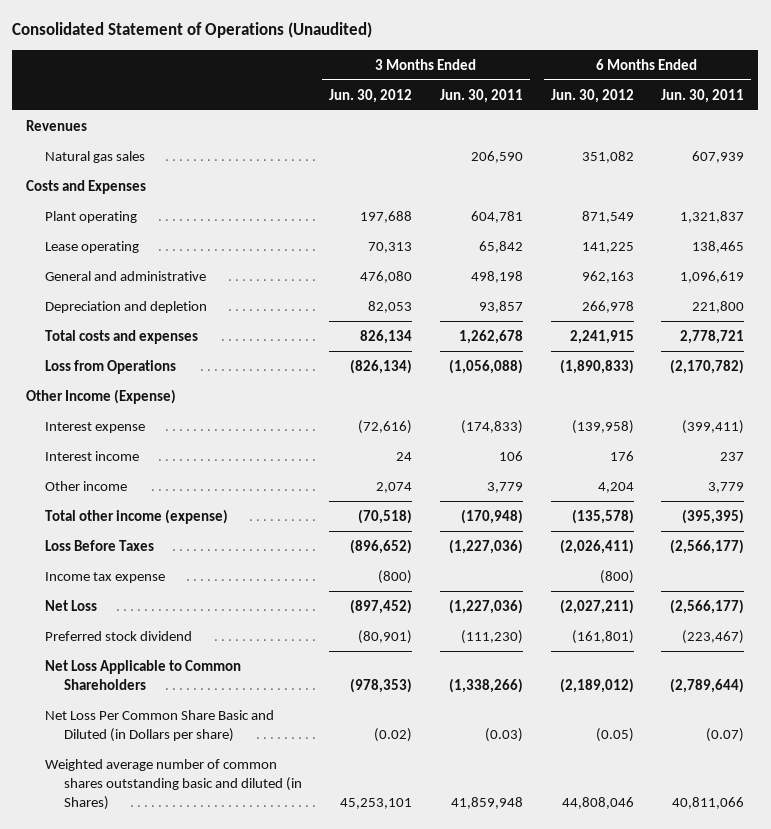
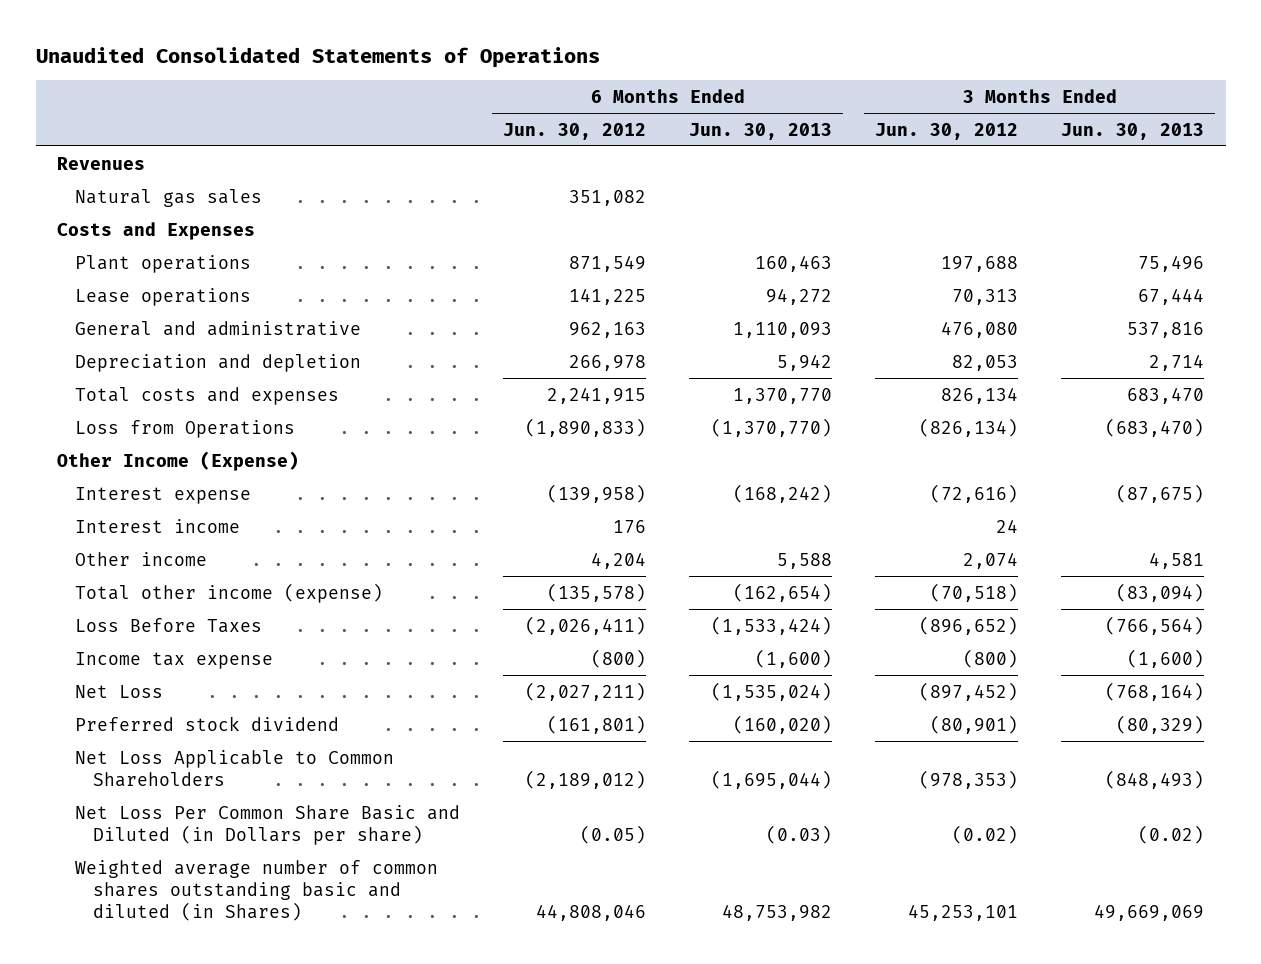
[12,22,373,39] Consolidated Statement of Operations (Unaudited) -> [35,46,600,68] Unaudited Consolidated Statements of Operations
[440,88,524,103] Jun. 30, 2011 -> none
[661,88,745,103] Jun. 30, 2011 -> none
none -> [689,122,833,140] Jun. 30, 2013
none -> [1061,122,1205,140] Jun. 30, 2013
[45,210,138,223] Plant operating -> [75,254,252,273] Plant operations
[45,240,140,253] Lease operating -> [75,287,252,306] Lease operations

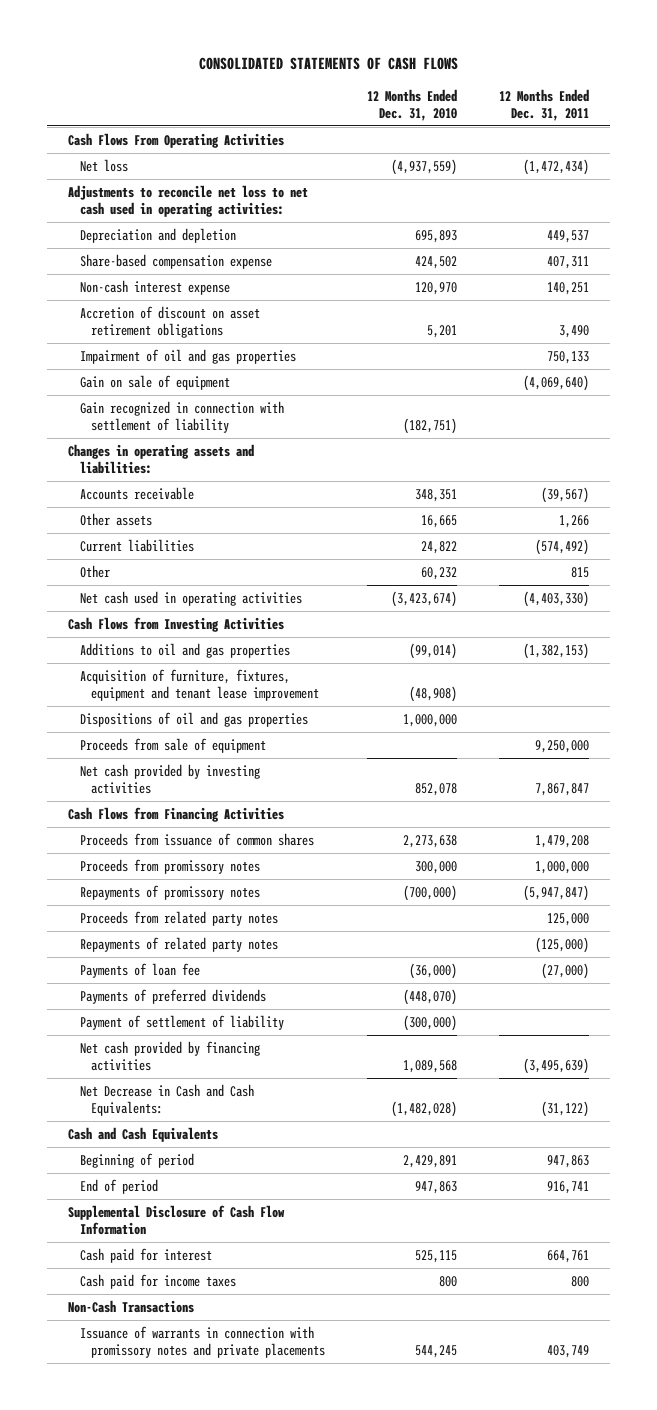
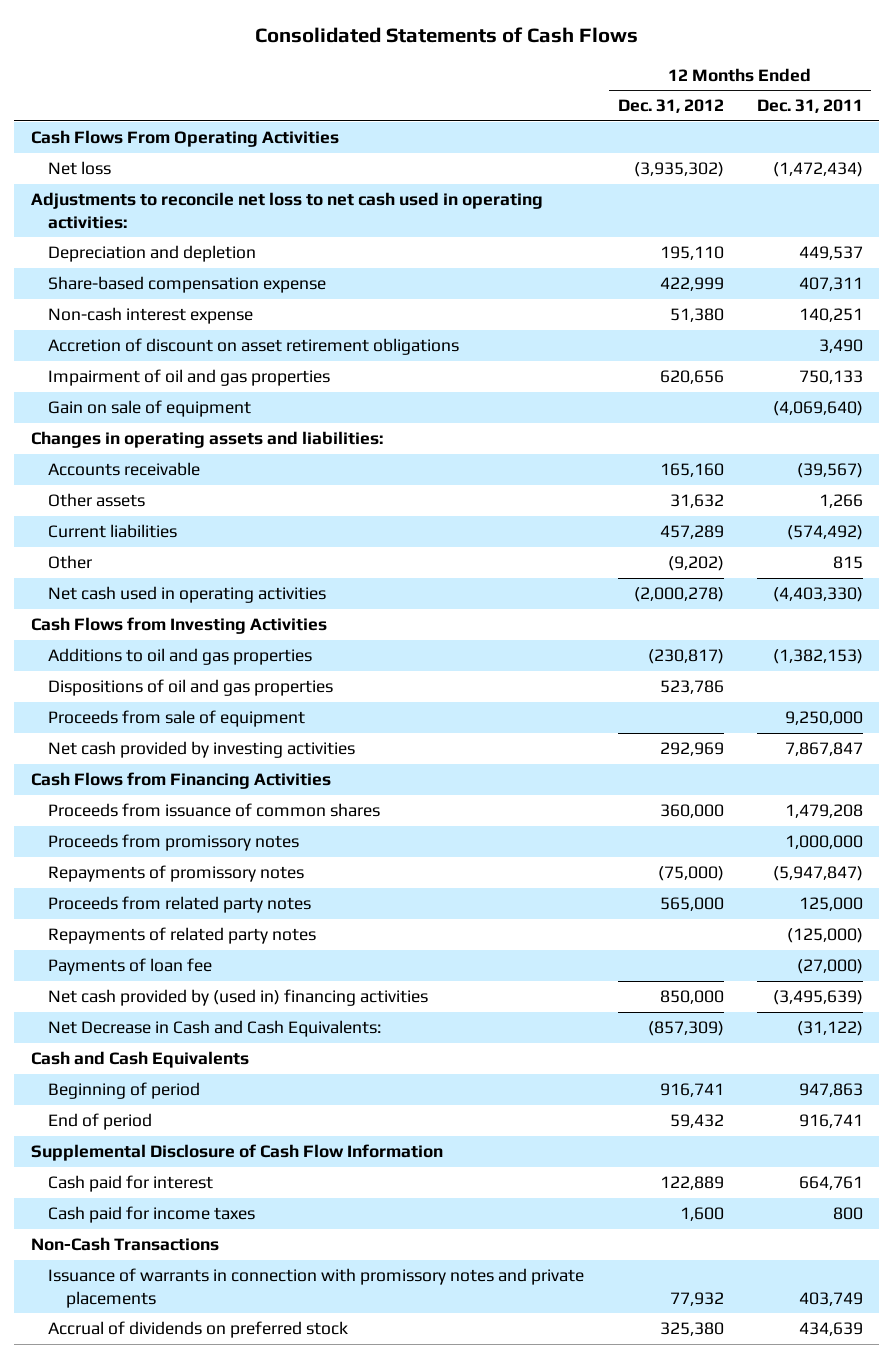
[198,56,458,70] CONSOLIDATED STATEMENTS OF CASH FLOWS -> [254,26,638,43] Consolidated Statements of Cash Flows
[367,88,458,121] 12 Months Ended Dec. 31, 2010 -> none
none -> [617,99,724,114] Dec. 31, 2012
[79,400,284,433] Gain recognized in connection with settlement of liability -> none
[79,668,320,701] Acquisition of furniture, fixtures, equipment and tenant lease improvement -> none
[79,988,266,1004] Payments of preferred dividends -> none
[79,1014,284,1030] Payment of settlement of liability -> none
[79,1040,260,1071] Net cash provided by financing activities -> [48,989,429,1007] Net cash provided by (used in) financing activities
none -> [48,1321,349,1339] Accrual of dividends on preferred stock

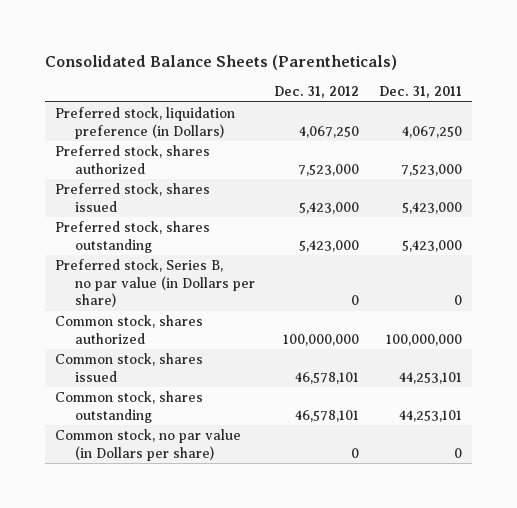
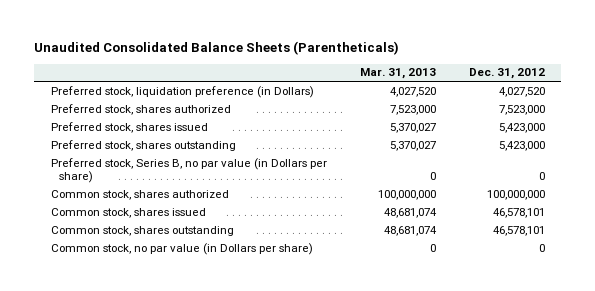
[44,54,397,70] Consolidated Balance Sheets (Parentheticals) -> [34,41,400,56] Unaudited Consolidated Balance Sheets (Parentheticals)
[379,85,463,98] Dec. 31, 2011 -> none
none -> [359,68,436,80] Mar. 31, 2013
[299,125,360,138] 4,067,250 -> [498,86,545,97] 4,027,520

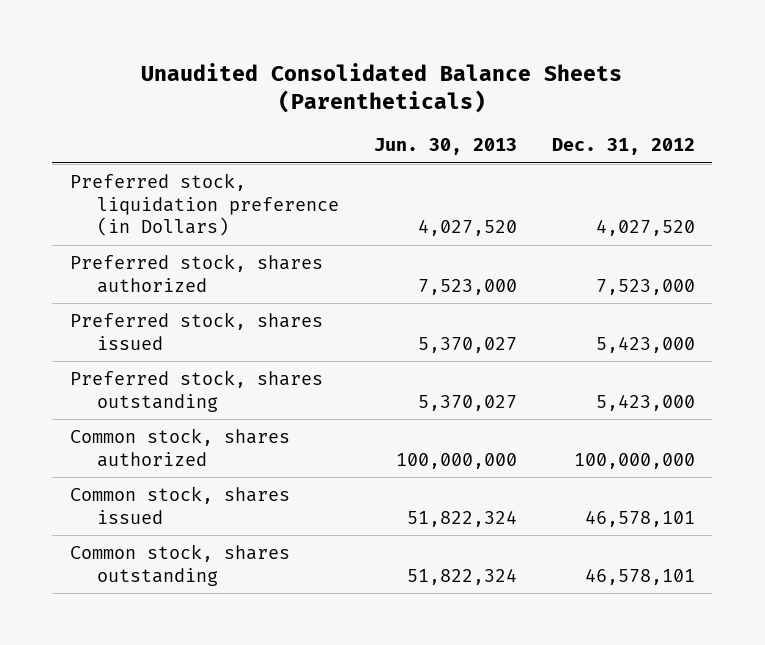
[359,68,436,80] Mar. 31, 2013 -> none
none -> [373,138,517,156] Jun. 30, 2013
[50,157,327,184] Preferred stock, Series B, no par value (in Dollars per share) -> none
[50,242,313,255] Common stock, no par value (in Dollars per share) -> none

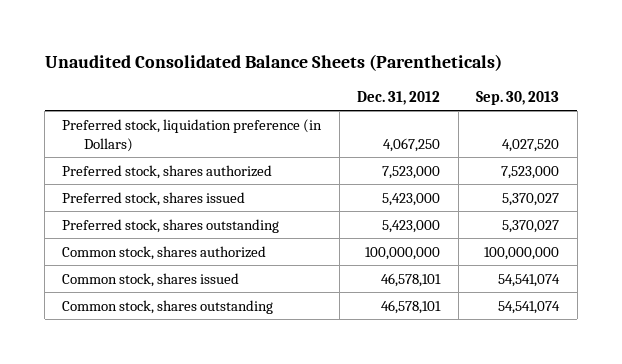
[373,138,517,156] Jun. 30, 2013 -> none
none -> [476,90,560,105] Sep. 30, 2013
[595,220,695,237] 4,027,520 -> [383,137,441,152] 4,067,250

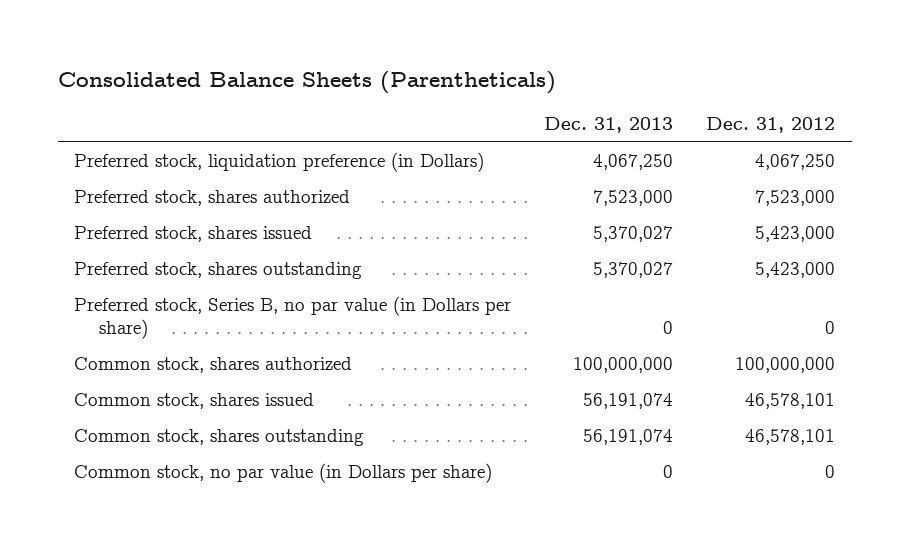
[44,54,502,72] Unaudited Consolidated Balance Sheets (Parentheticals) -> [58,70,557,94] Consolidated Balance Sheets (Parentheticals)
[476,90,560,105] Sep. 30, 2013 -> none
none -> [544,116,674,133] Dec. 31, 2013
none -> [74,296,512,340] Preferred stock, Series B, no par value (in Dollars per share)
none -> [74,463,493,484] Common stock, no par value (in Dollars per share)

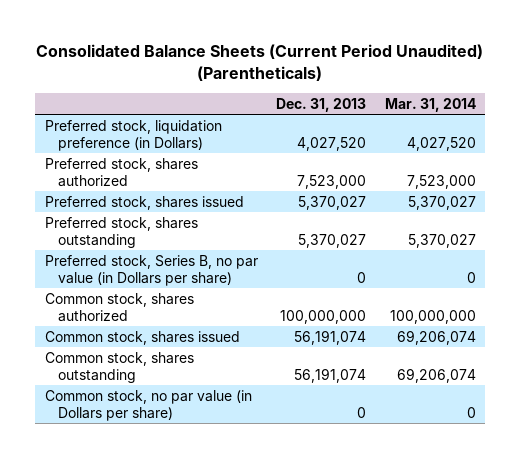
[58,70,557,94] Consolidated Balance Sheets (Parentheticals) -> [36,44,484,81] Consolidated Balance Sheets (Current Period Unaudited) (Parentheticals)
[706,116,836,133] Dec. 31, 2012 -> none
none -> [385,97,477,112] Mar. 31, 2014
[593,154,674,171] 4,067,250 -> [297,136,367,151] 4,027,520

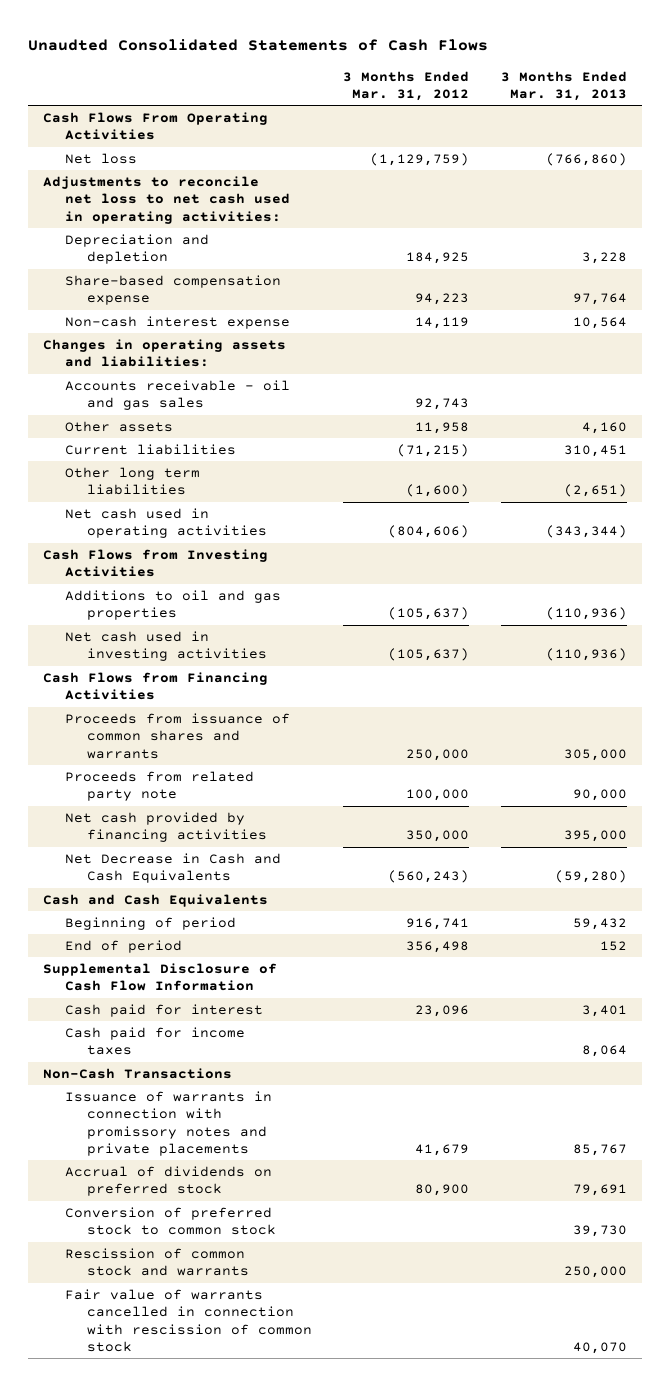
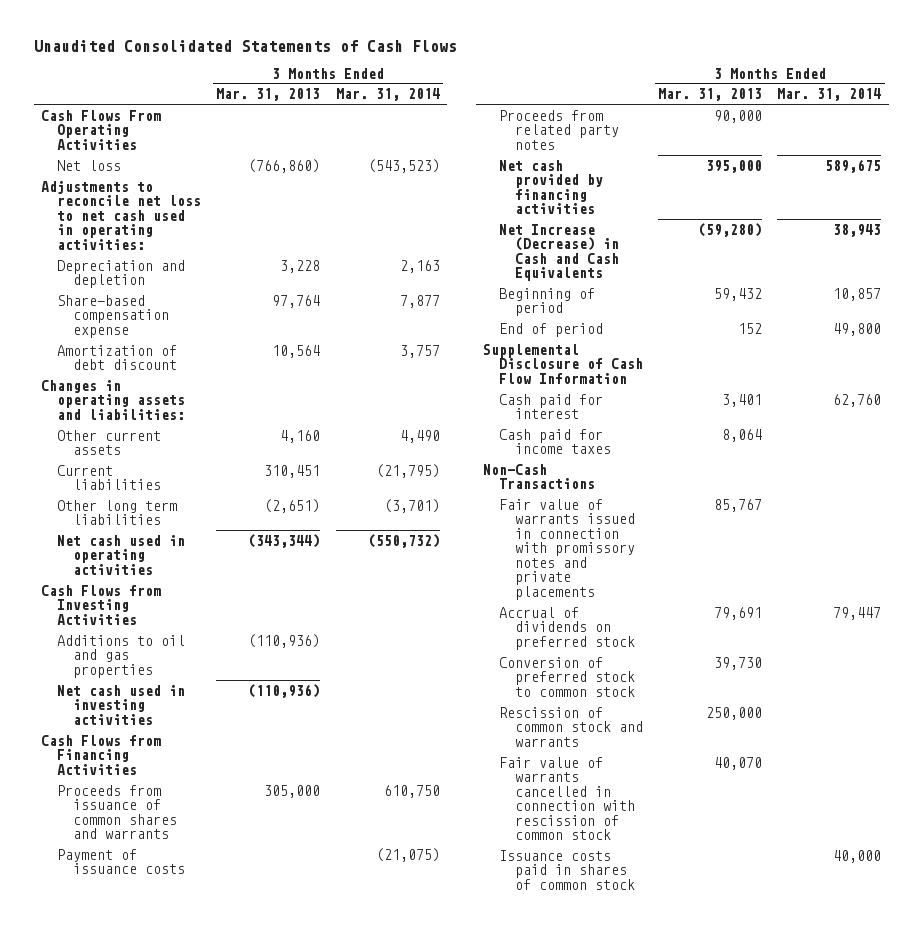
[27,39,488,52] Unaudted Consolidated Statements of Cash Flows -> [33,39,457,52] Unaudited Consolidated Statements of Cash Flows
[343,70,470,101] 3 Months Ended Mar. 31, 2012 -> none
none -> [335,88,440,102] Mar. 31, 2014
[65,315,291,329] Non-cash interest expense -> [57,344,178,371] Amortization of debt discount
[65,379,291,411] Accounts receivable - oil and gas sales -> none
[65,420,174,432] Other assets -> [57,429,162,456] Other current assets
none -> [57,848,186,875] Payment of issuance costs
[65,770,255,802] Proceeds from related party note -> [499,109,620,150] Proceeds from related party notes
[43,893,269,907] Cash and Cash Equivalents -> none
[65,852,282,884] Net Decrease in Cash and Cash Equivalents -> [499,223,620,282] Net Increase (Decrease) in Cash and Cash Equivalents
[65,1090,273,1157] Issuance of warrants in connection with promissory notes and private placements -> [499,498,636,600] Fair value of warrants issued in connection with promissory notes and private placements
none -> [499,849,636,890] Issuance costs paid in shares of common stock

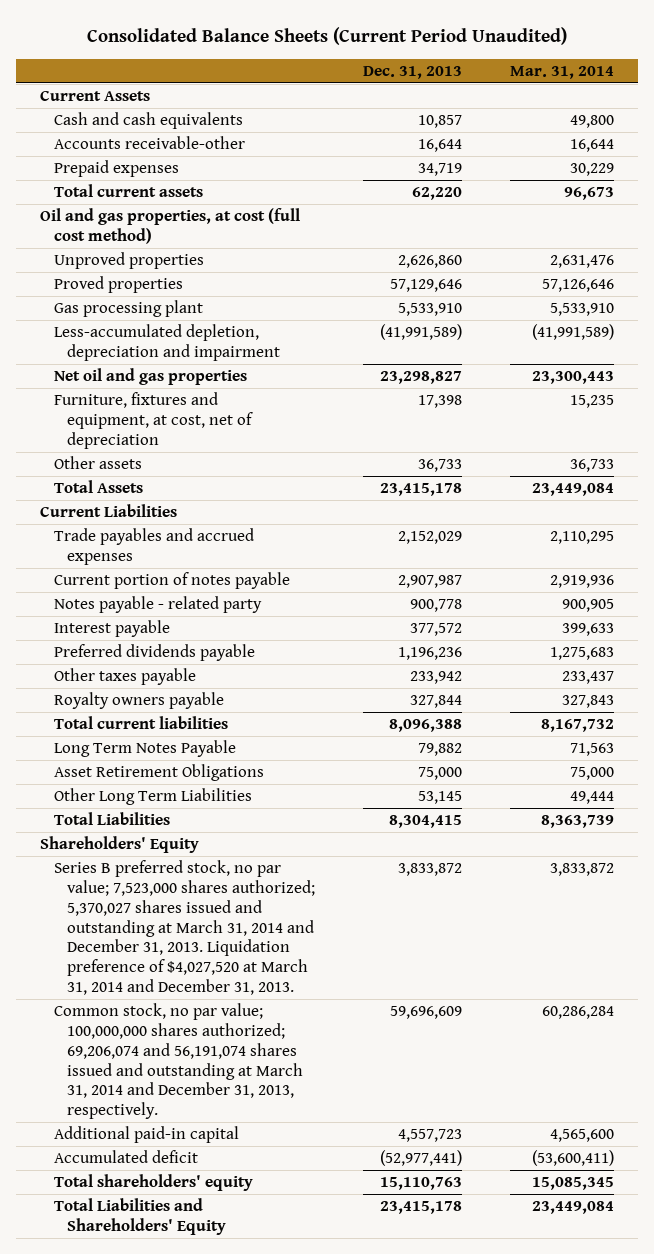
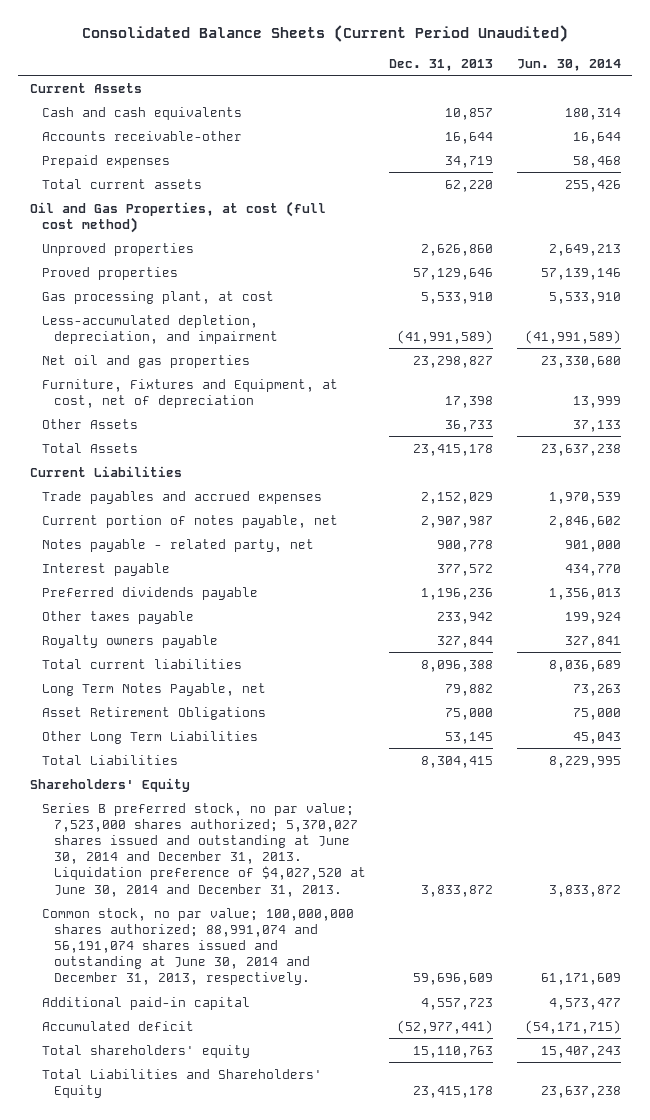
[509,65,614,79] Mar. 31, 2014 -> none
none -> [516,58,621,71] Jun. 30, 2014
[40,208,301,245] Oil and gas properties, at cost (full cost method) -> [29,200,326,233] Oil and Gas Properties, at cost (full cost method)
[53,300,203,318] Gas processing plant -> [41,290,274,304] Gas processing plant, at cost
[53,324,281,362] Less-accumulated depletion, depreciation and impairment -> [41,314,278,344] Less-accumulated depletion, depreciation, and impairment
[53,392,254,449] Furniture, fixtures and equipment, at cost, net of depreciation -> [41,378,338,408] Furniture, Fixtures and Equipment, at cost, net of depreciation
[53,456,142,470] Other assets -> [41,418,138,429] Other Assets
[53,572,290,590] Current portion of notes payable -> [41,514,338,528] Current portion of notes payable, net
[53,596,262,614] Notes payable - related party -> [41,538,314,552] Notes payable - related party, net
[53,740,236,758] Long Term Notes Payable -> [41,682,266,696] Long Term Notes Payable, net
[53,860,316,995] Series B preferred stock, no par value; 7,523,000 shares authorized; 5,370,027 shares issued and outstanding at March 31, 2014 and December 31, 2013. Liquidation preference of $4,027,520 at March 31, 2014 and December 31, 2013. -> [41,802,366,897] Series B preferred stock, no par value; 7,523,000 shares authorized; 5,370,027 shares issued and outstanding at June 30, 2014 and December 31, 2013. Liquidation preference of $4,027,520 at June 30, 2014 and December 31, 2013.
[53,1003,304,1120] Common stock, no par value; 100,000,000 shares authorized; 69,206,074 and 56,191,074 shares issued and outstanding at March 31, 2014 and December 31, 2013, respectively. -> [41,907,354,986] Common stock, no par value; 100,000,000 shares authorized; 88,991,074 and 56,191,074 shares issued and outstanding at June 30, 2014 and December 31, 2013, respectively.

